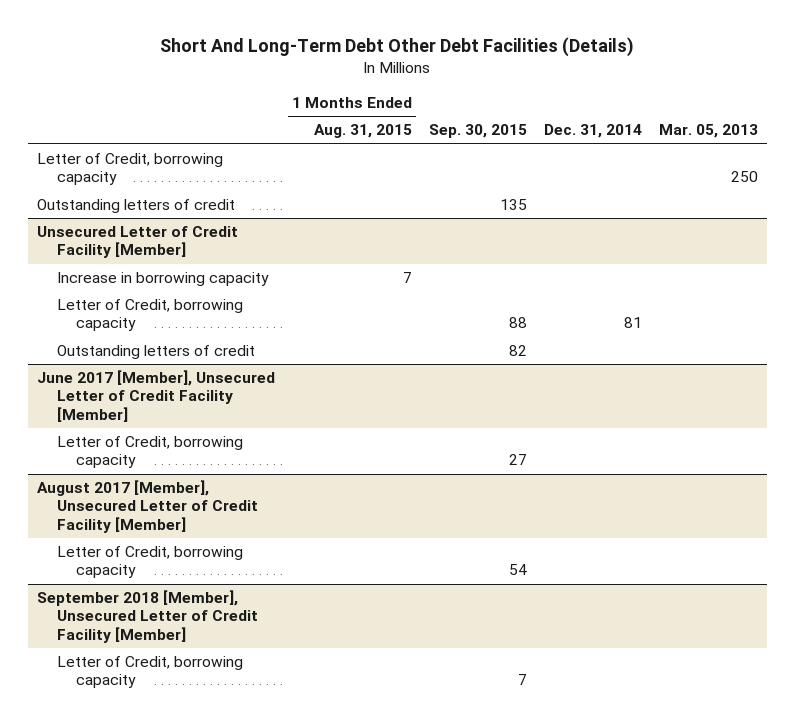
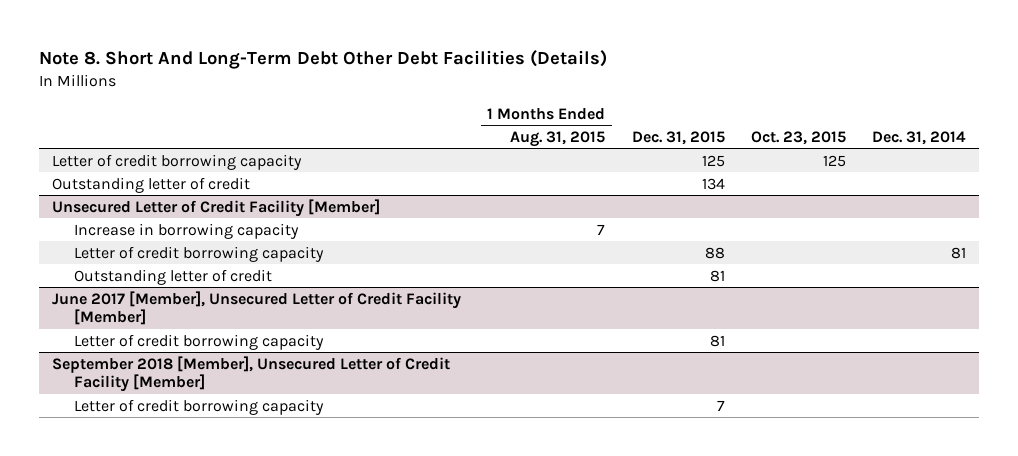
[160,37,635,58] Short And Long-Term Debt Other Debt Facilities (Details) -> [39,50,608,70] Note 8. Short And Long-Term Debt Other Debt Facilities (Details)
[428,124,527,139] Sep. 30, 2015 -> none
[659,124,759,139] Mar. 05, 2013 -> none
none -> [631,130,725,145] Dec. 31, 2015
none -> [750,130,846,145] Oct. 23, 2015
[36,153,223,186] Letter of Credit, borrowing capacity -> [52,153,303,170] Letter of credit borrowing capacity
[36,199,235,214] Outstanding letters of credit -> [52,176,251,193] Outstanding letter of credit
[56,299,243,332] Letter of Credit, borrowing capacity -> [73,245,324,262] Letter of credit borrowing capacity
[56,345,255,360] Outstanding letters of credit -> [73,268,272,285] Outstanding letter of credit
[36,480,258,533] August 2017 [Member], Unsecured Letter of Credit Facility [Member] -> none
[56,546,243,579] Letter of Credit, borrowing capacity -> none
[56,436,243,469] Letter of Credit, borrowing capacity -> [73,333,324,350] Letter of credit borrowing capacity
[56,656,243,689] Letter of Credit, borrowing capacity -> [73,398,324,415] Letter of credit borrowing capacity

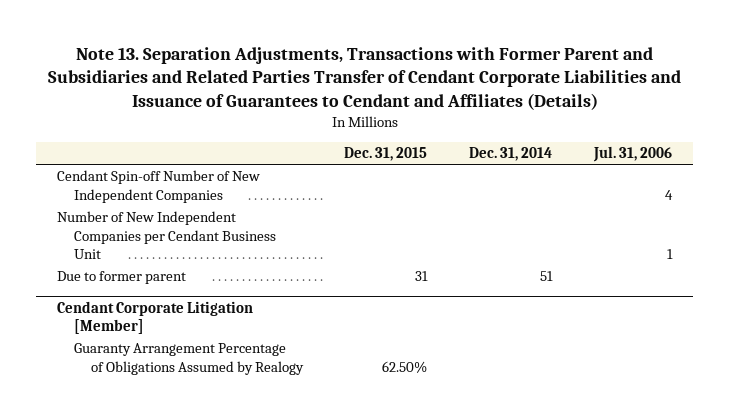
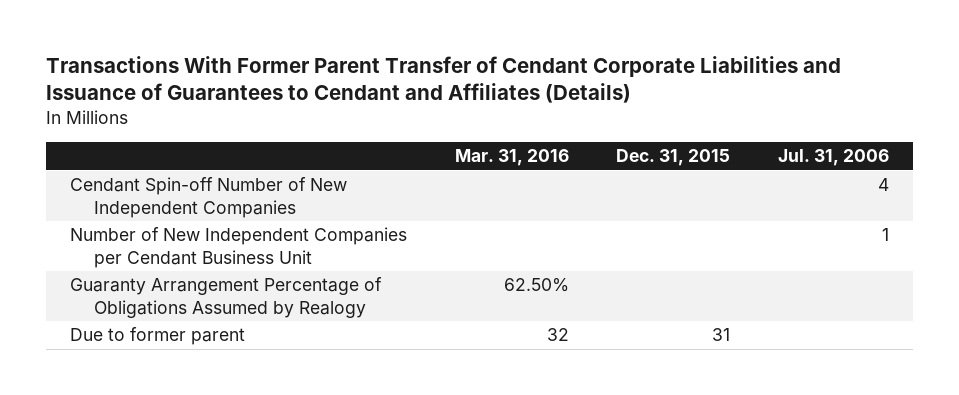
[47,46,681,110] Note 13. Separation Adjustments, Transactions with Former Parent and Subsidiaries and Related Parties Transfer of Cendant Corporate Liabilities and Issuance of Guarantees to Cendant and Affiliates (Details) -> [45,56,841,104] Transactions With Former Parent Transfer of Cendant Corporate Liabilities and Issuance of Guarantees to Cendant and Affiliates (Details)
[469,147,553,162] Dec. 31, 2014 -> none
none -> [454,149,569,167] Mar. 31, 2016
none -> [69,277,382,318] Guaranty Arrangement Percentage of Obligations Assumed by Realogy
[57,300,254,335] Cendant Corporate Litigation [Member] -> none
[73,343,304,375] Guaranty Arrangement Percentage of Obligations Assumed by Realogy -> none

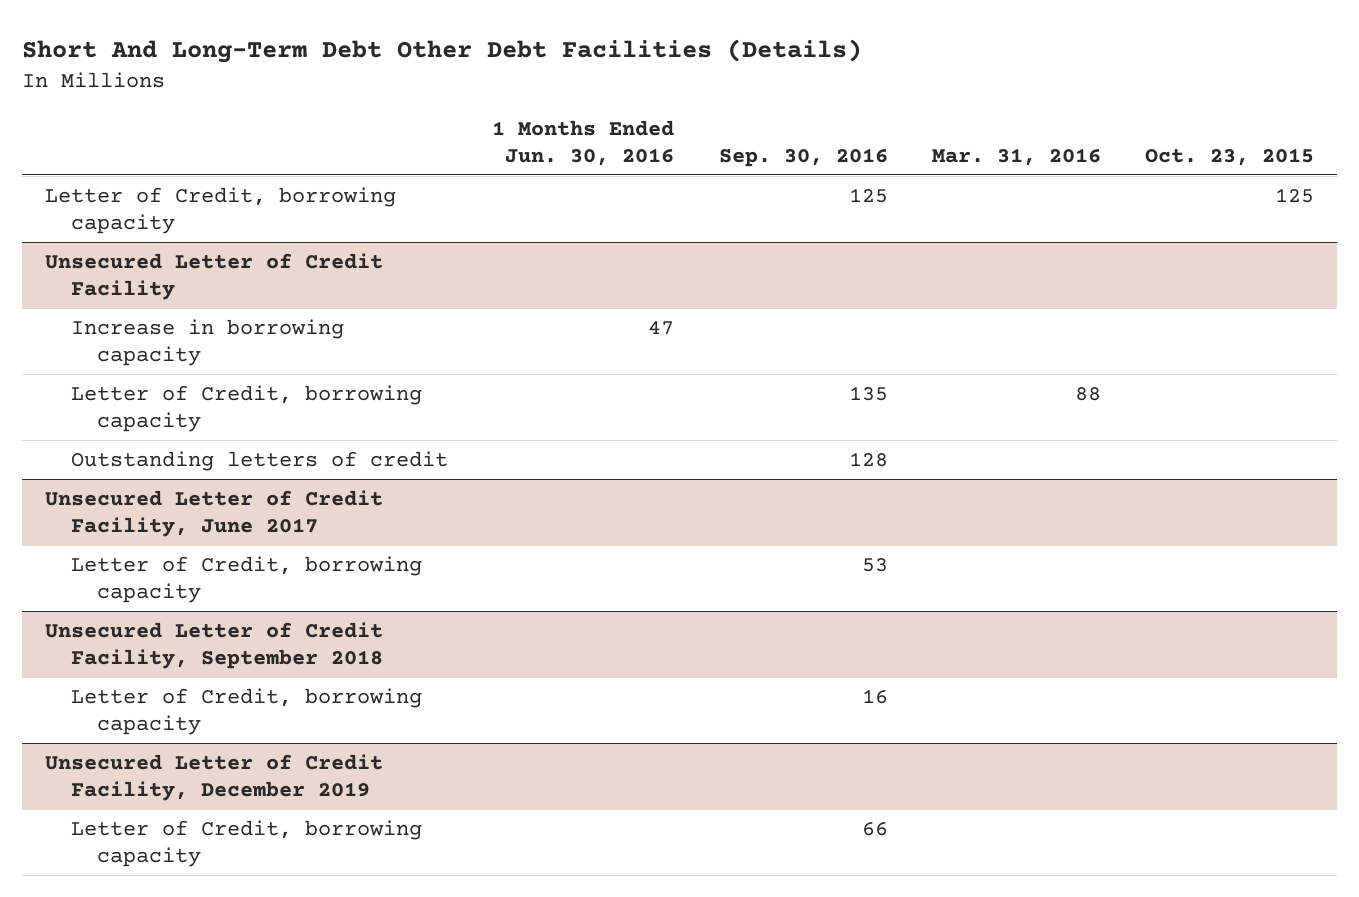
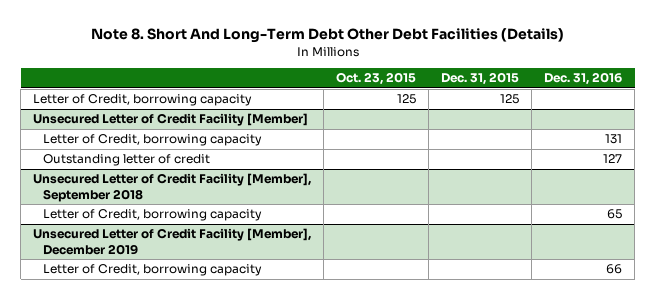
[22,38,863,63] Short And Long-Term Debt Other Debt Facilities (Details) -> [90,28,564,44] Note 8. Short And Long-Term Debt Other Debt Facilities (Details)
[492,119,675,166] 1 Months Ended Jun. 30, 2016 -> none
[718,147,888,167] Sep. 30, 2016 -> none
[932,147,1102,166] Mar. 31, 2016 -> none
none -> [441,72,520,86] Dec. 31, 2015
none -> [544,72,623,86] Dec. 31, 2016
[70,318,344,366] Increase in borrowing capacity -> none
[44,252,383,300] Unsecured Letter of Credit Facility -> [33,113,309,127] Unsecured Letter of Credit Facility [Member]
[44,489,383,537] Unsecured Letter of Credit Facility, June 2017 -> none
[70,555,422,603] Letter of Credit, borrowing capacity -> none
[70,450,448,471] Outstanding letters of credit -> [43,154,211,167] Outstanding letter of credit
[44,621,383,669] Unsecured Letter of Credit Facility, September 2018 -> [33,173,312,202] Unsecured Letter of Credit Facility [Member], September 2018
[44,753,383,801] Unsecured Letter of Credit Facility, December 2019 -> [33,228,312,255] Unsecured Letter of Credit Facility [Member], December 2019

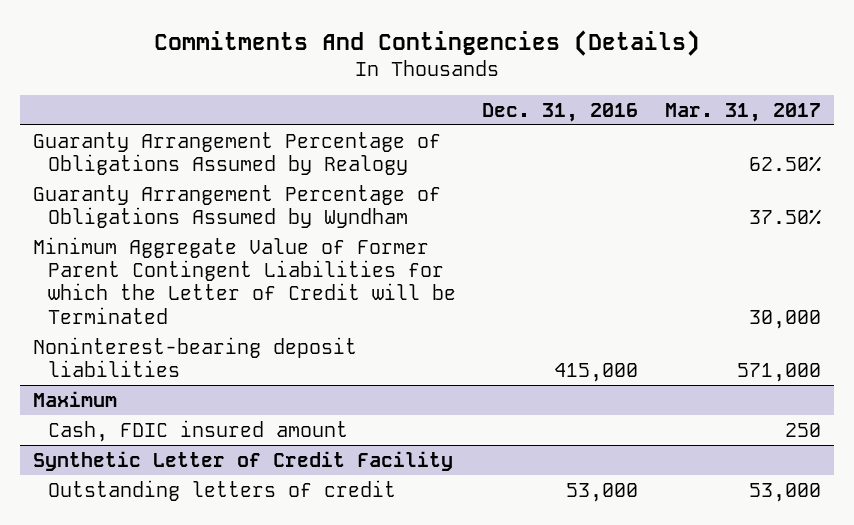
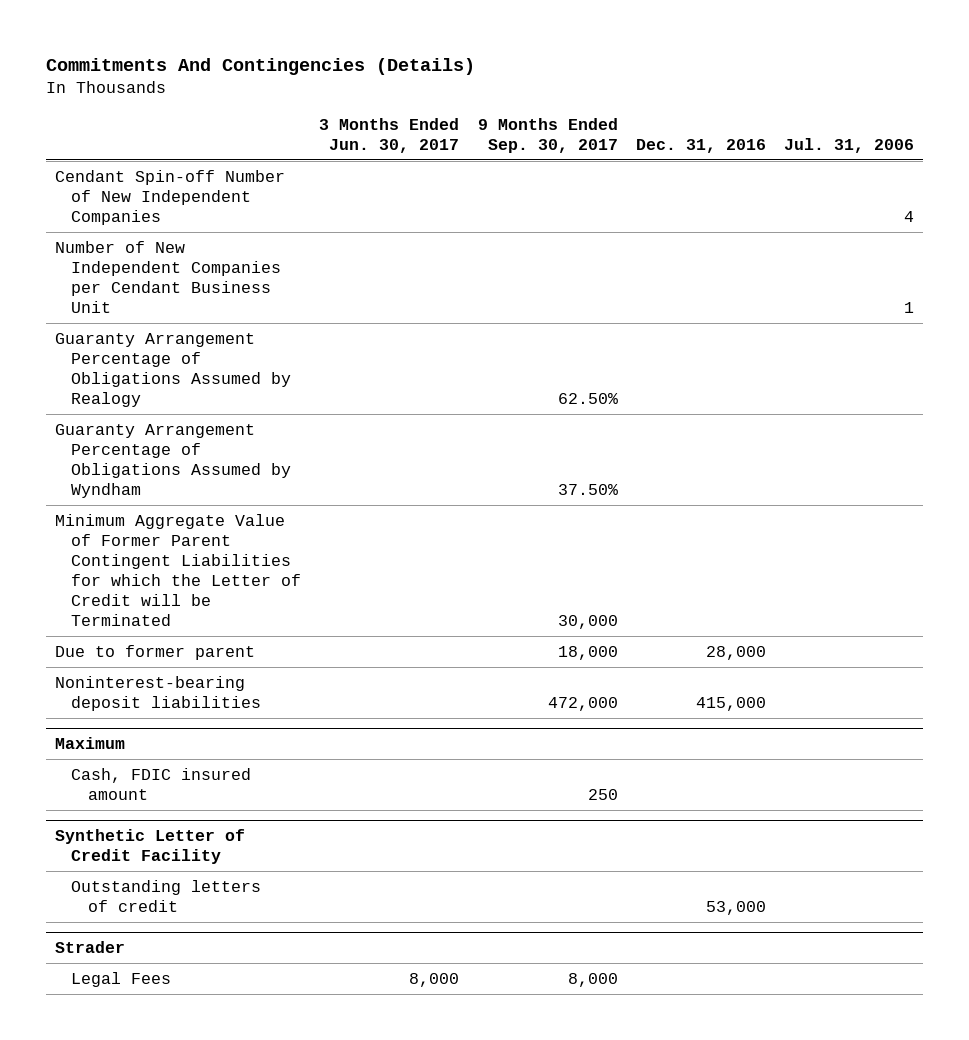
[664,102,821,122] Mar. 31, 2017 -> none
none -> [319,117,460,153] 3 Months Ended Jun. 30, 2017
none -> [477,117,618,153] 9 Months Ended Sep. 30, 2017
none -> [784,137,915,153] Jul. 31, 2006
none -> [54,169,285,225] Cendant Spin-off Number of New Independent Companies
none -> [54,240,282,313] Number of New Independent Companies per Cendant Business Unit
none -> [54,644,255,660] Due to former parent
none -> [54,940,125,953] Strader
none -> [71,971,172,987] Legal Fees

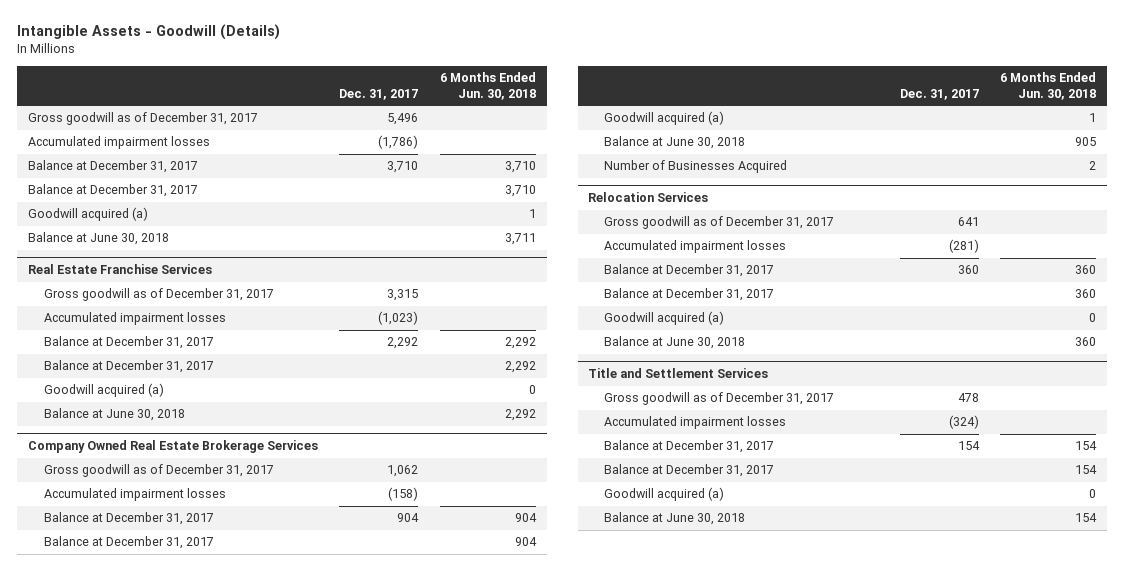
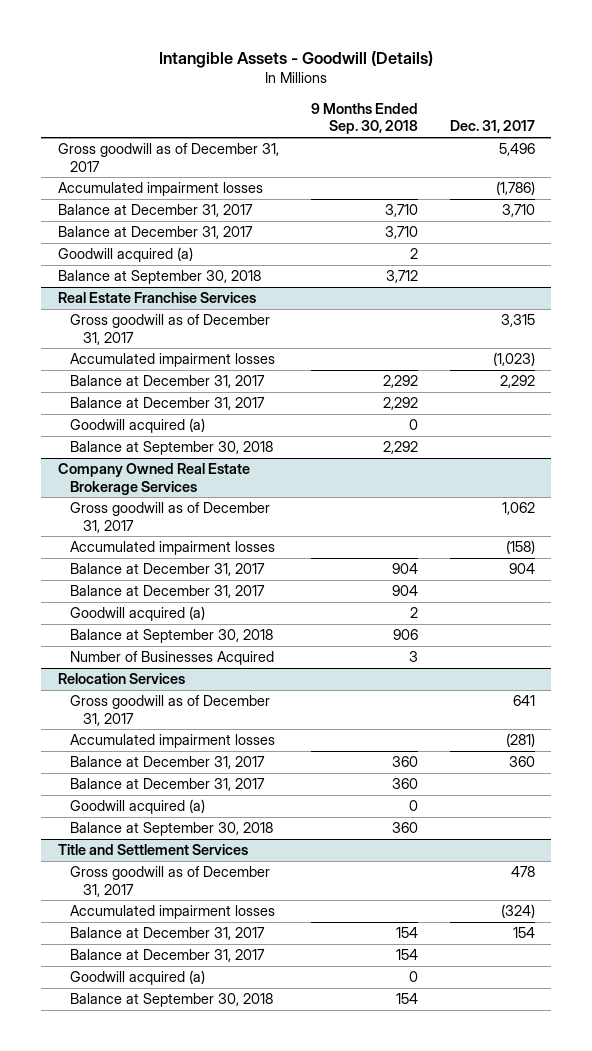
[439,72,536,100] 6 Months Ended Jun. 30, 2018 -> none
none -> [310,103,418,135] 9 Months Ended Sep. 30, 2018
[27,232,169,246] Balance at June 30, 2018 -> [57,270,261,285] Balance at September 30, 2018
[43,408,185,422] Balance at June 30, 2018 -> [70,441,274,456] Balance at September 30, 2018
[604,136,746,150] Balance at June 30, 2018 -> [70,629,274,644] Balance at September 30, 2018
[604,336,746,350] Balance at June 30, 2018 -> [70,822,274,837] Balance at September 30, 2018
[604,512,746,526] Balance at June 30, 2018 -> [70,993,274,1008] Balance at September 30, 2018

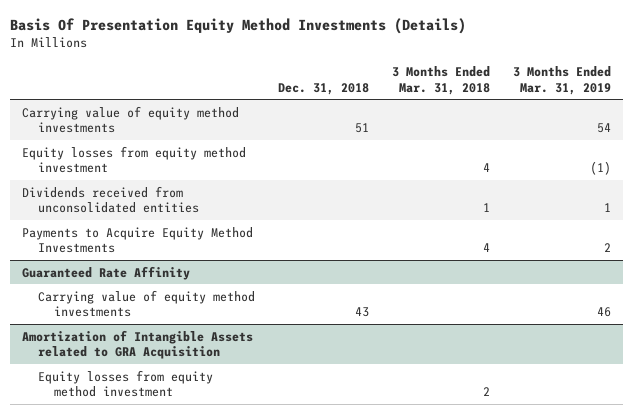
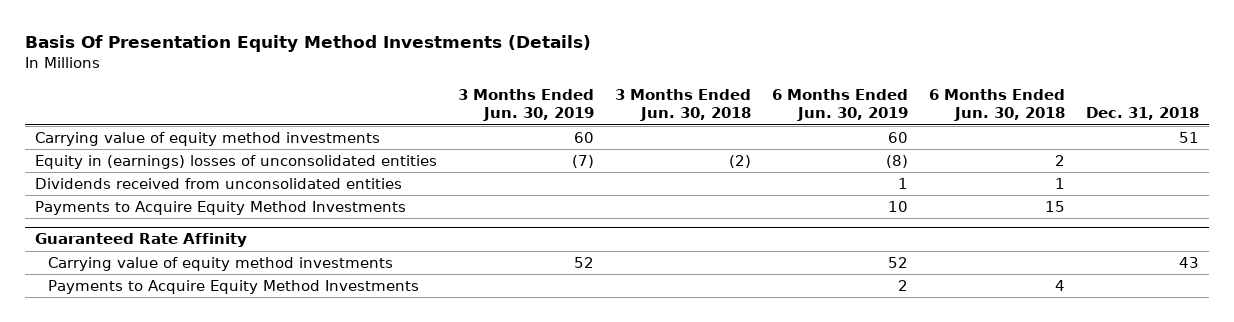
[392,66,491,95] 3 Months Ended Mar. 31, 2018 -> none
[513,66,612,95] 3 Months Ended Mar. 31, 2019 -> none
none -> [458,88,595,122] 3 Months Ended Jun. 30, 2019
none -> [615,88,752,122] 3 Months Ended Jun. 30, 2018
none -> [771,88,908,122] 6 Months Ended Jun. 30, 2019
none -> [928,88,1065,122] 6 Months Ended Jun. 30, 2018
[21,145,246,174] Equity losses from equity method investment -> [35,155,438,170] Equity in (earnings) losses of unconsolidated entities
[21,329,253,360] Amortization of Intangible Assets related to GRA Acquisition -> none
[37,369,213,398] Equity losses from equity method investment -> none
none -> [48,280,420,295] Payments to Acquire Equity Method Investments

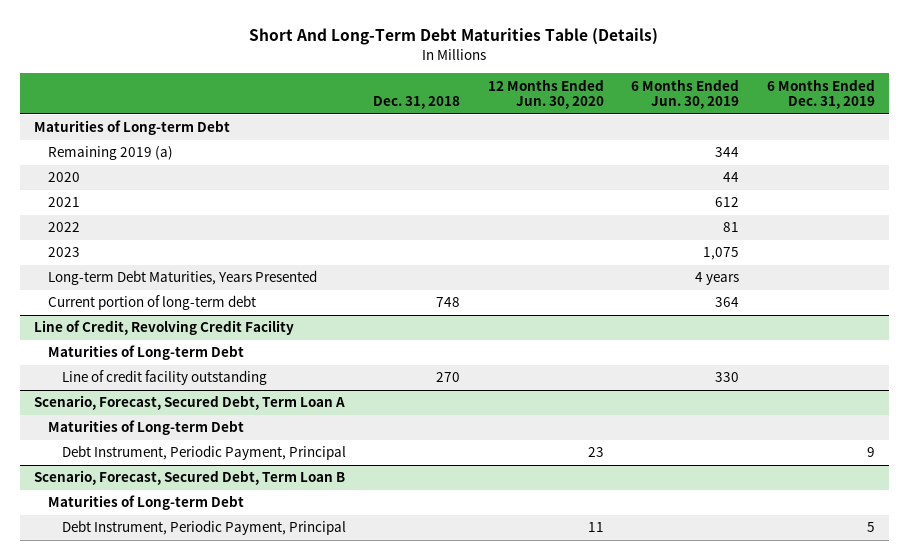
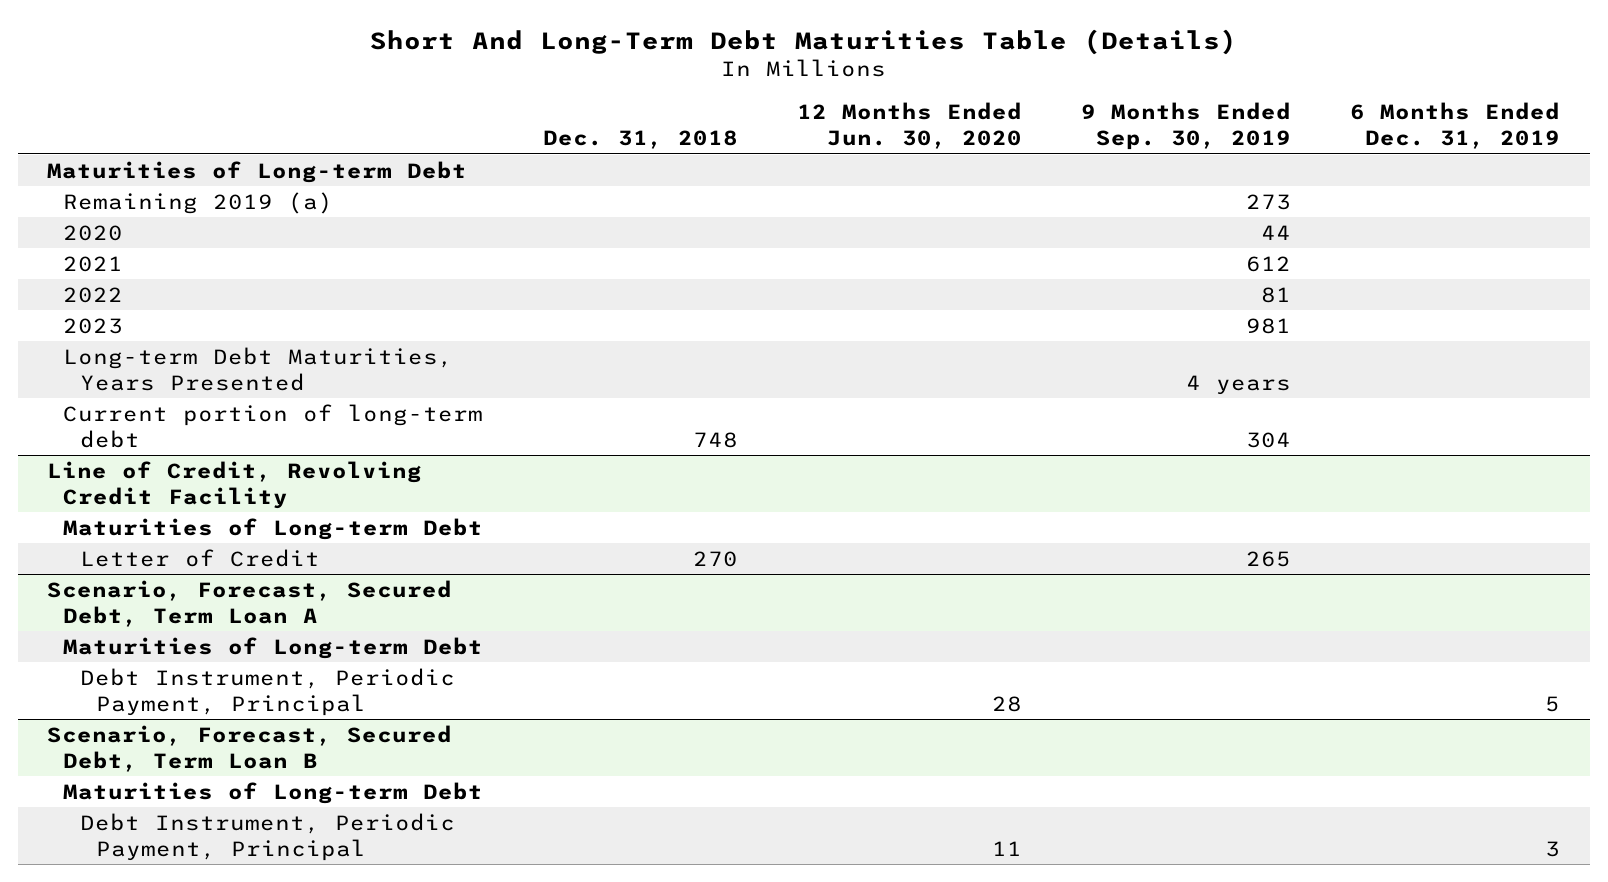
[631,78,740,110] 6 Months Ended Jun. 30, 2019 -> none
none -> [1081,102,1292,151] 9 Months Ended Sep. 30, 2019
[61,370,267,386] Line of credit facility outstanding -> [79,548,320,567] Letter of Credit
[587,447,604,458] 23 -> [991,695,1022,712] 28
[866,447,875,458] 9 -> [1545,695,1561,712] 5
[866,522,875,533] 5 -> [1545,840,1561,857] 3

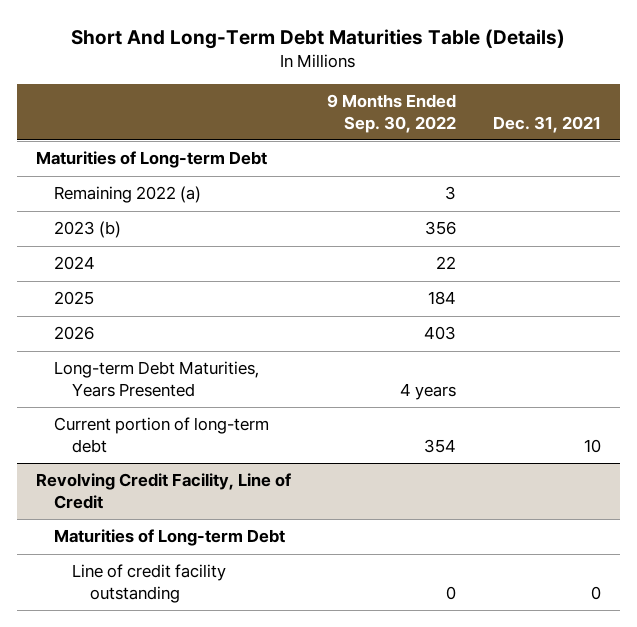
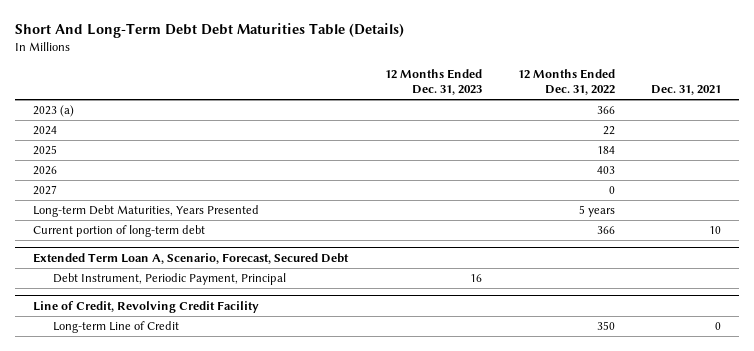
[71,28,566,49] Short And Long-Term Debt Maturities Table (Details) -> [15,23,405,39] Short And Long-Term Debt Debt Maturities Table (Details)
[327,94,457,133] 9 Months Ended Sep. 30, 2022 -> none
none -> [384,68,482,96] 12 Months Ended Dec. 31, 2023
none -> [517,68,615,96] 12 Months Ended Dec. 31, 2022
[35,151,267,169] Maturities of Long-term Debt -> none
[53,186,201,204] Remaining 2022 (a) -> none
[53,221,121,239] 2023 (b) -> [33,105,75,118] 2023 (a)
none -> [33,185,58,196] 2027
[53,529,285,547] Maturities of Long-term Debt -> none
none -> [33,252,350,264] Extended Term Loan A, Scenario, Forecast, Secured Debt
none -> [53,273,287,286] Debt Instrument, Periodic Payment, Principal
[35,473,291,509] Revolving Credit Facility, Line of Credit -> [33,300,260,313] Line of Credit, Revolving Credit Facility
[72,564,227,603] Line of credit facility outstanding -> [53,321,180,334] Long-term Line of Credit

